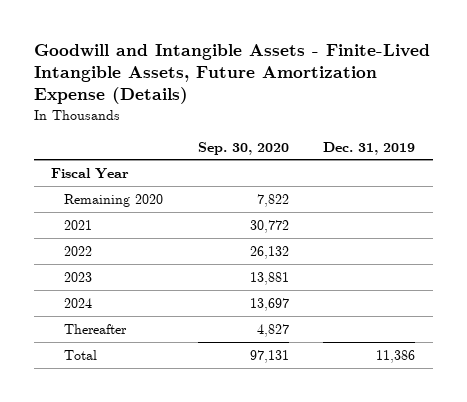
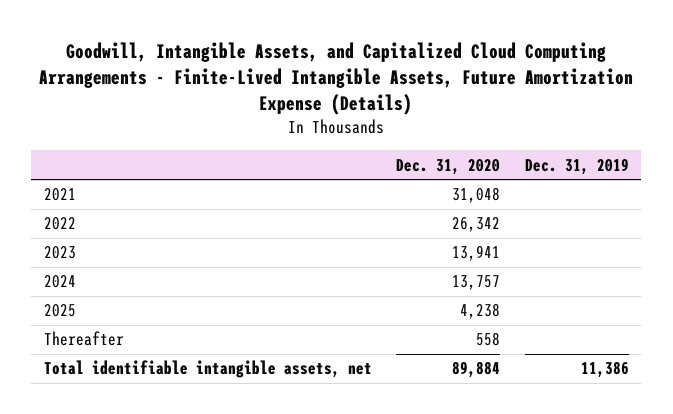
[33,44,430,105] Goodwill and Intangible Assets - Finite-Lived Intangible Assets, Future Amortization Expense (Details) -> [39,41,634,116] Goodwill, Intangible Assets, and Capitalized Cloud Computing Arrangements - Finite-Lived Intangible Assets, Future Amortization Expense (Details)
[197,141,289,155] Sep. 30, 2020 -> none
none -> [396,158,501,175] Dec. 31, 2020
[51,167,130,179] Fiscal Year -> none
[63,193,163,207] Remaining 2020 -> none
none -> [43,304,76,318] 2025
[63,349,97,360] Total -> [43,360,372,379] Total identifiable intangible assets, net

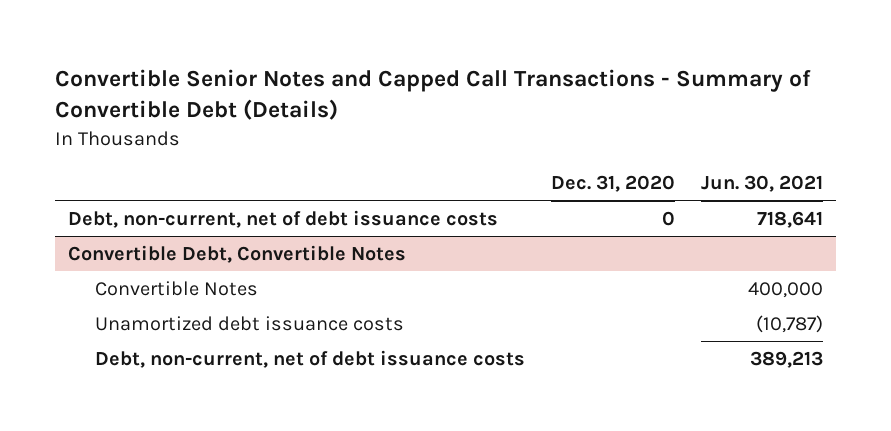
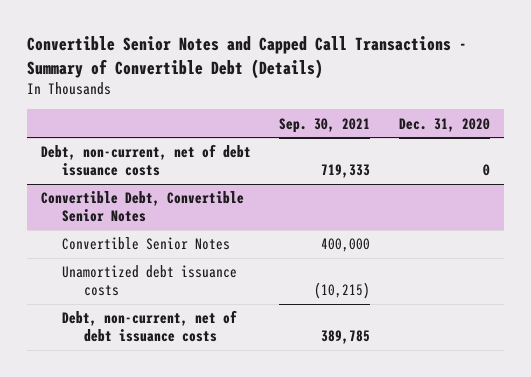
[701,174,824,192] Jun. 30, 2021 -> none
none -> [279,117,371,133] Sep. 30, 2021
[68,245,407,264] Convertible Debt, Convertible Notes -> [40,191,244,222] Convertible Debt, Convertible Senior Notes
[94,281,258,297] Convertible Notes -> [62,237,231,251] Convertible Senior Notes

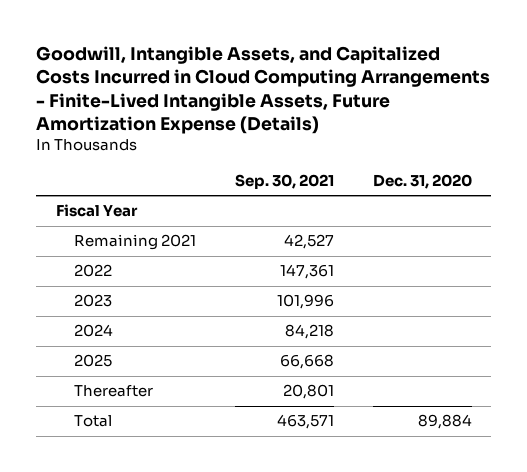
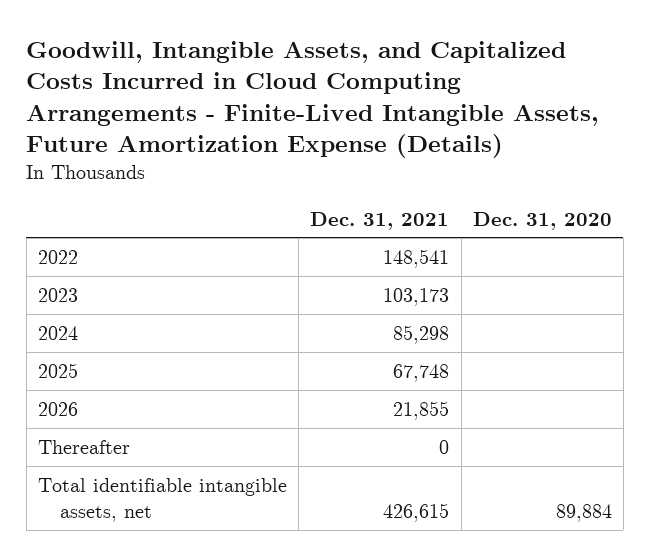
[234,173,334,189] Sep. 30, 2021 -> none
none -> [310,211,450,230] Dec. 31, 2021
[55,204,138,218] Fiscal Year -> none
[73,234,196,251] Remaining 2021 -> none
none -> [38,401,79,416] 2026
[73,415,112,428] Total -> [38,477,288,523] Total identifiable intangible assets, net

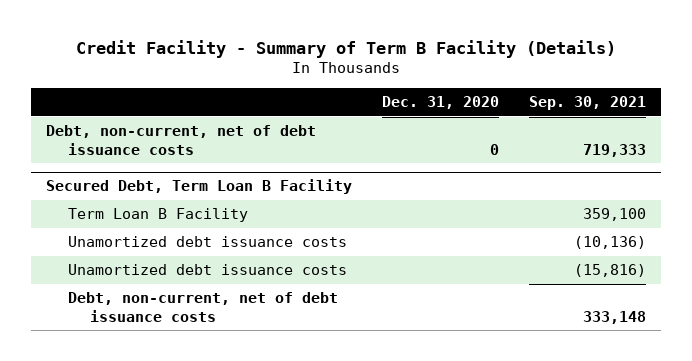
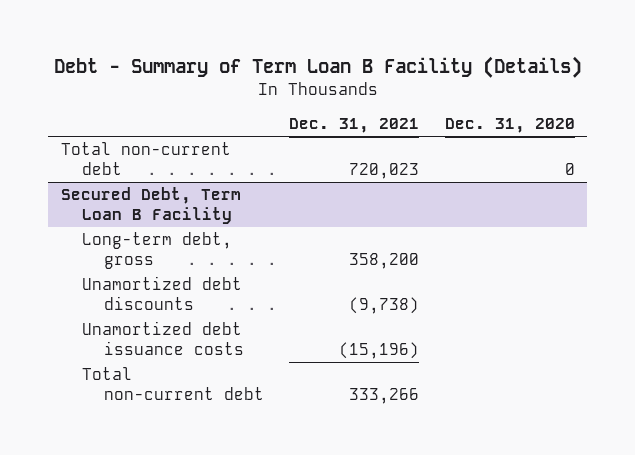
[75,39,616,58] Credit Facility - Summary of Term B Facility (Details) -> [53,56,582,79] Debt - Summary of Term Loan B Facility (Details)
[528,96,646,111] Sep. 30, 2021 -> none
none -> [289,118,420,134] Dec. 31, 2021
[45,125,316,155] Debt, non-current, net of debt issuance costs -> [60,142,231,176] Total non-current debt
[67,208,248,223] Term Loan B Facility -> [82,232,233,270] Long-term debt, gross
[67,236,347,248] Unamortized debt issuance costs -> [82,276,243,311] Unamortized debt discounts
[67,292,338,322] Debt, non-current, net of debt issuance costs -> [82,367,265,401] Total non-current debt

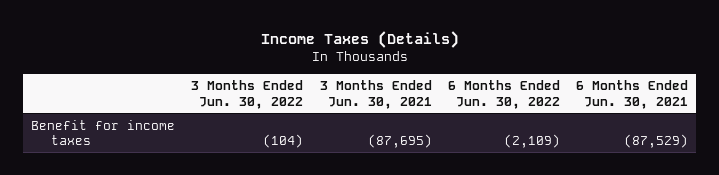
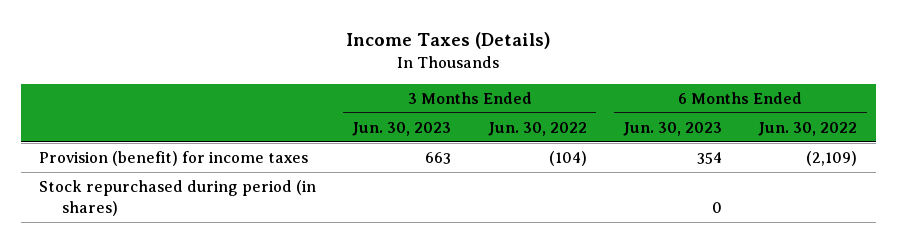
[319,80,432,109] 3 Months Ended Jun. 30, 2021 -> none
[575,80,688,109] 6 Months Ended Jun. 30, 2021 -> none
none -> [352,121,452,136] Jun. 30, 2023
none -> [623,121,723,136] Jun. 30, 2023
[31,119,176,146] Benefit for income taxes -> [39,151,309,167] Provision (benefit) for income taxes
none -> [39,180,317,217] Stock repurchased during period (in shares)

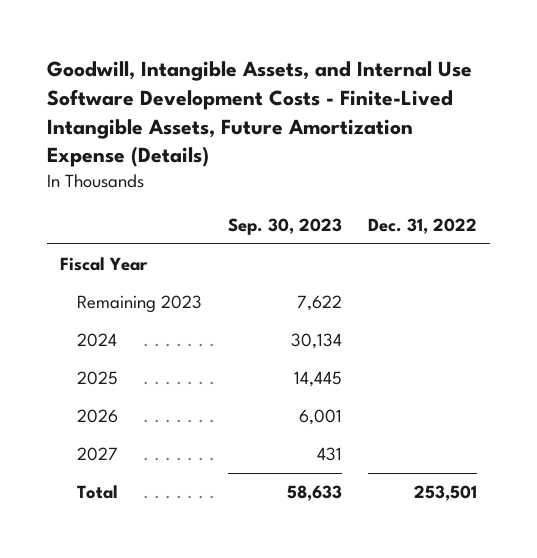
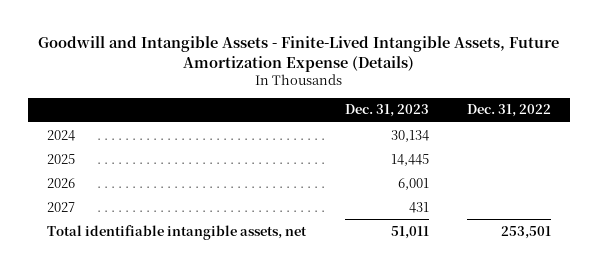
[47,60,473,168] Goodwill, Intangible Assets, and Internal Use Software Development Costs - Finite-Lived Intangible Assets, Future Amortization Expense (Details) -> [38,35,560,72] Goodwill and Intangible Assets - Finite-Lived Intangible Assets, Future Amortization Expense (Details)
[228,218,343,236] Sep. 30, 2023 -> none
none -> [344,104,429,118] Dec. 31, 2023
[60,256,149,271] Fiscal Year -> none
[77,294,203,313] Remaining 2023 -> none
[77,484,119,499] Total -> [47,224,308,240] Total identifiable intangible assets, net

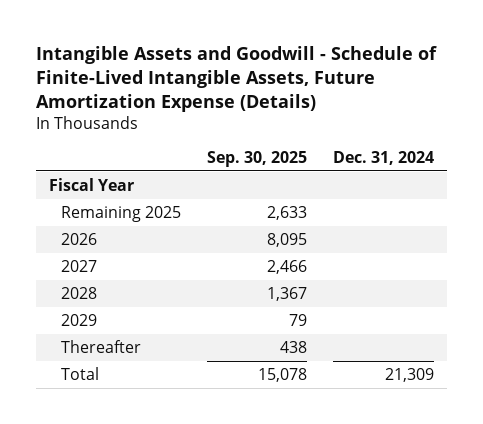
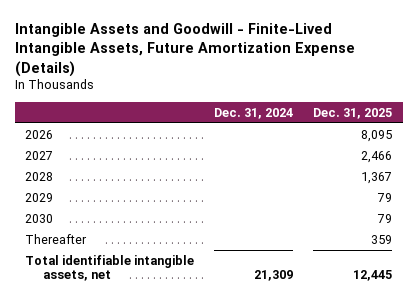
[36,46,438,112] Intangible Assets and Goodwill - Schedule of Finite-Lived Intangible Assets, Future Amortization Expense (Details) -> [14,22,355,77] Intangible Assets and Goodwill - Finite-Lived Intangible Assets, Future Amortization Expense (Details)
[207,150,308,167] Sep. 30, 2025 -> none
none -> [313,107,393,119] Dec. 31, 2025
[49,177,135,191] Fiscal Year -> none
[61,205,182,222] Remaining 2025 -> none
none -> [24,213,53,223] 2030
[61,366,100,380] Total -> [24,254,194,282] Total identifiable intangible assets, net

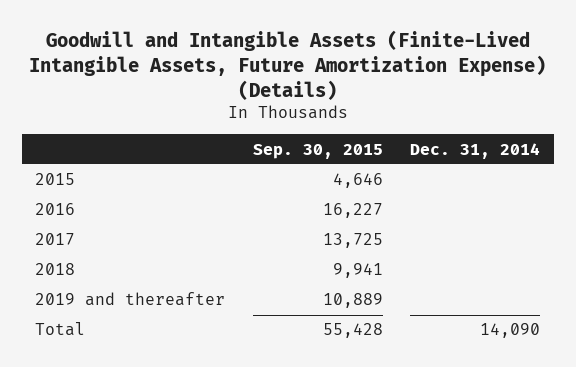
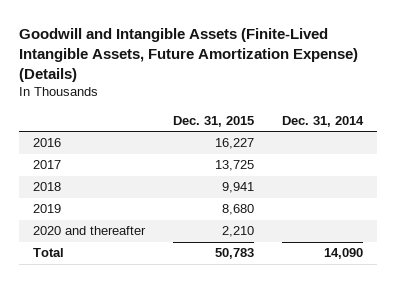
[252,143,383,159] Sep. 30, 2015 -> none
none -> [173,115,255,127] Dec. 31, 2015
[35,173,76,186] 2015 -> none
none -> [33,204,62,214] 2019
[35,292,226,307] 2019 and thereafter -> [33,226,147,236] 2020 and thereafter

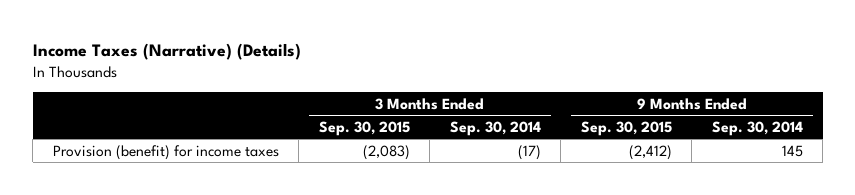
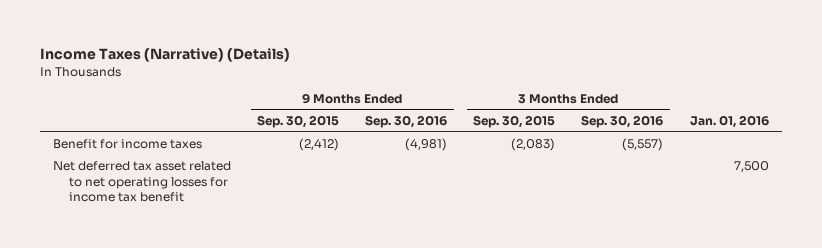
[449,120,541,136] Sep. 30, 2014 -> none
[711,120,803,136] Sep. 30, 2014 -> none
none -> [365,115,448,129] Sep. 30, 2016
none -> [581,115,664,129] Sep. 30, 2016
none -> [689,115,769,129] Jan. 01, 2016
[52,144,279,160] Provision (benefit) for income taxes -> [53,139,203,150] Benefit for income taxes
none -> [53,161,232,203] Net deferred tax asset related to net operating losses for income tax benefit

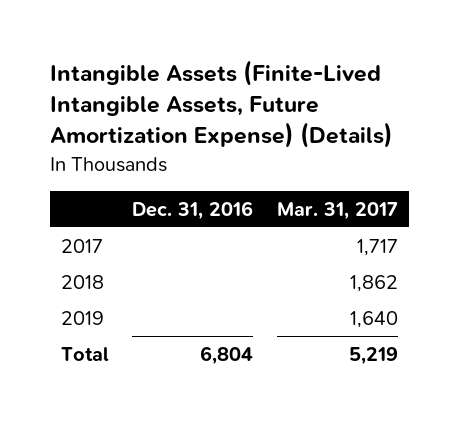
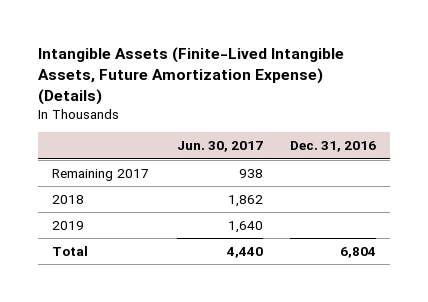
[276,201,398,220] Mar. 31, 2017 -> none
none -> [176,141,263,153] Jun. 30, 2017
[61,238,104,253] 2017 -> [52,168,150,181] Remaining 2017

